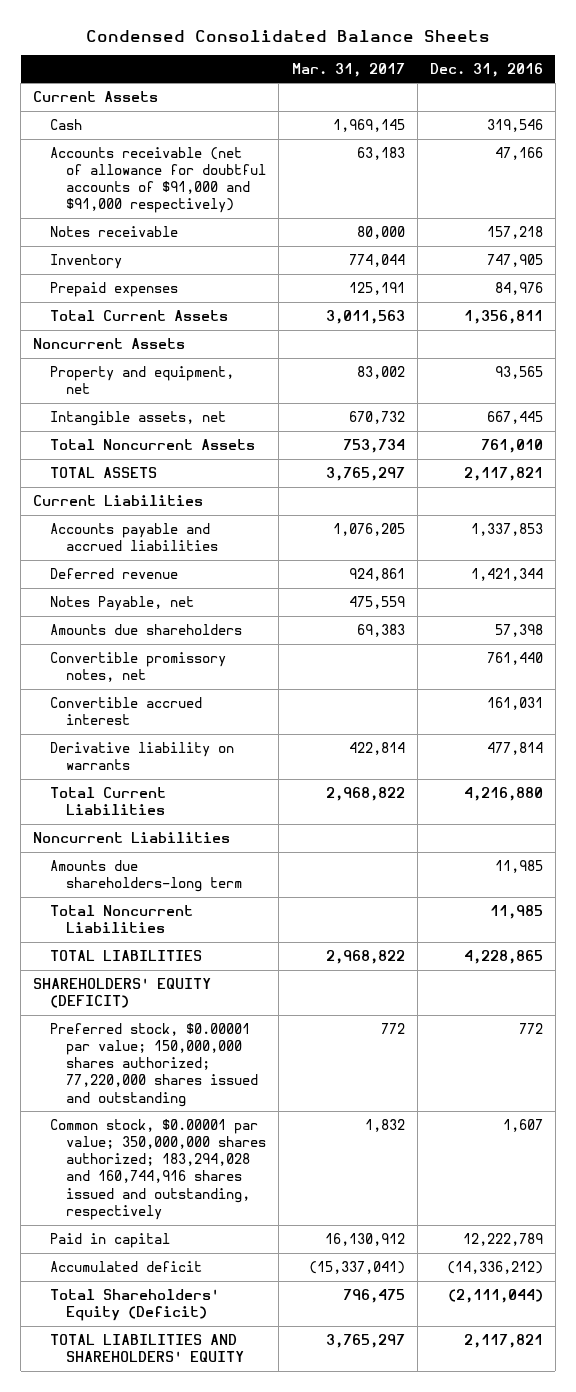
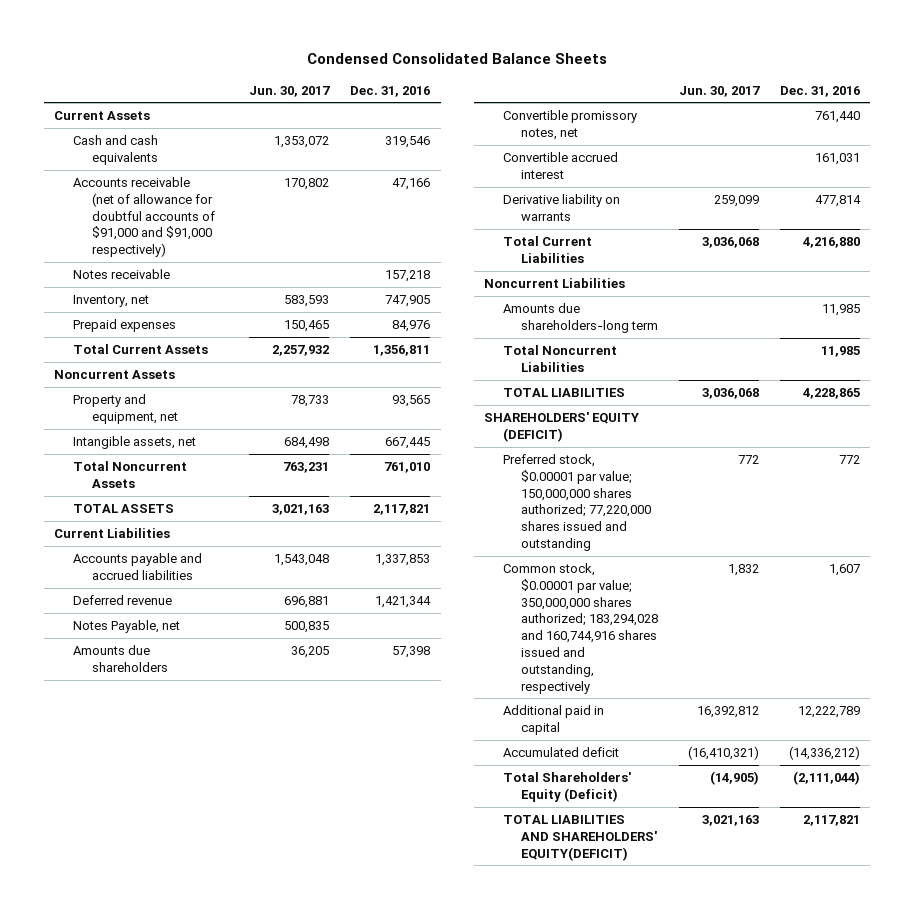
[291,62,405,77] Mar. 31, 2017 -> none
none -> [249,85,331,97] Jun. 30, 2017
[49,118,82,130] Cash -> [72,135,158,165] Cash and cash equivalents
[49,253,122,269] Inventory -> [72,295,149,308] Inventory, net
[49,1232,170,1248] Paid in capital -> [502,705,604,735] Additional paid in capital
[49,1333,245,1363] TOTAL LIABILITIES AND SHAREHOLDERS' EQUITY -> [502,815,658,861] TOTAL LIABILITIES AND SHAREHOLDERS' EQUITY(DEFICIT)

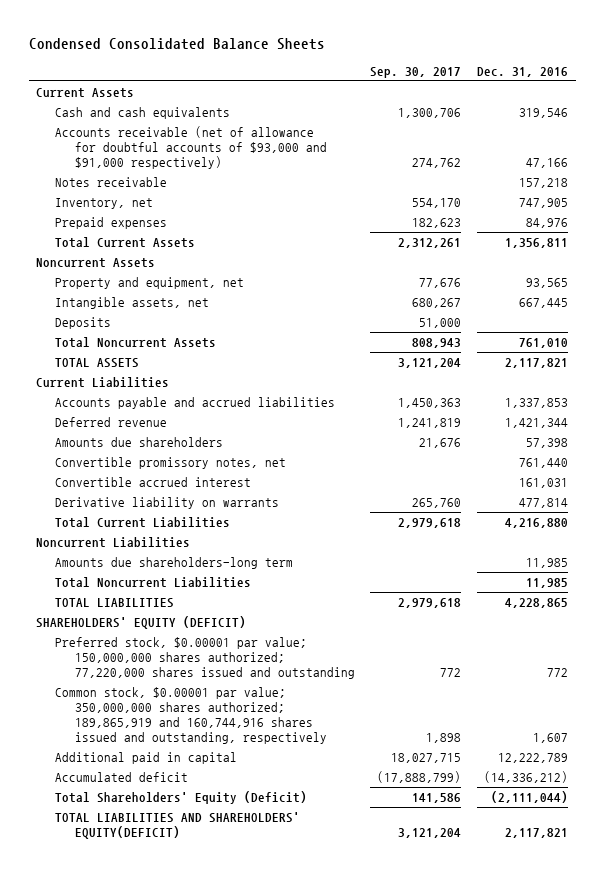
[249,85,331,97] Jun. 30, 2017 -> none
none -> [370,66,462,78] Sep. 30, 2017
[72,177,215,258] Accounts receivable (net of allowance for doubtful accounts of $91,000 and $91,000 respectively) -> [55,126,327,170] Accounts receivable (net of allowance for doubtful accounts of $93,000 and $91,000 respectively)
none -> [55,317,112,330] Deposits
[72,620,180,634] Notes Payable, net -> none
[502,563,659,694] Common stock, $0.00001 par value; 350,000,000 shares authorized; 183,294,028 and 160,744,916 shares issued and outstanding, respectively -> [55,687,327,745] Common stock, $0.00001 par value; 350,000,000 shares authorized; 189,865,919 and 160,744,916 shares issued and outstanding, respectively

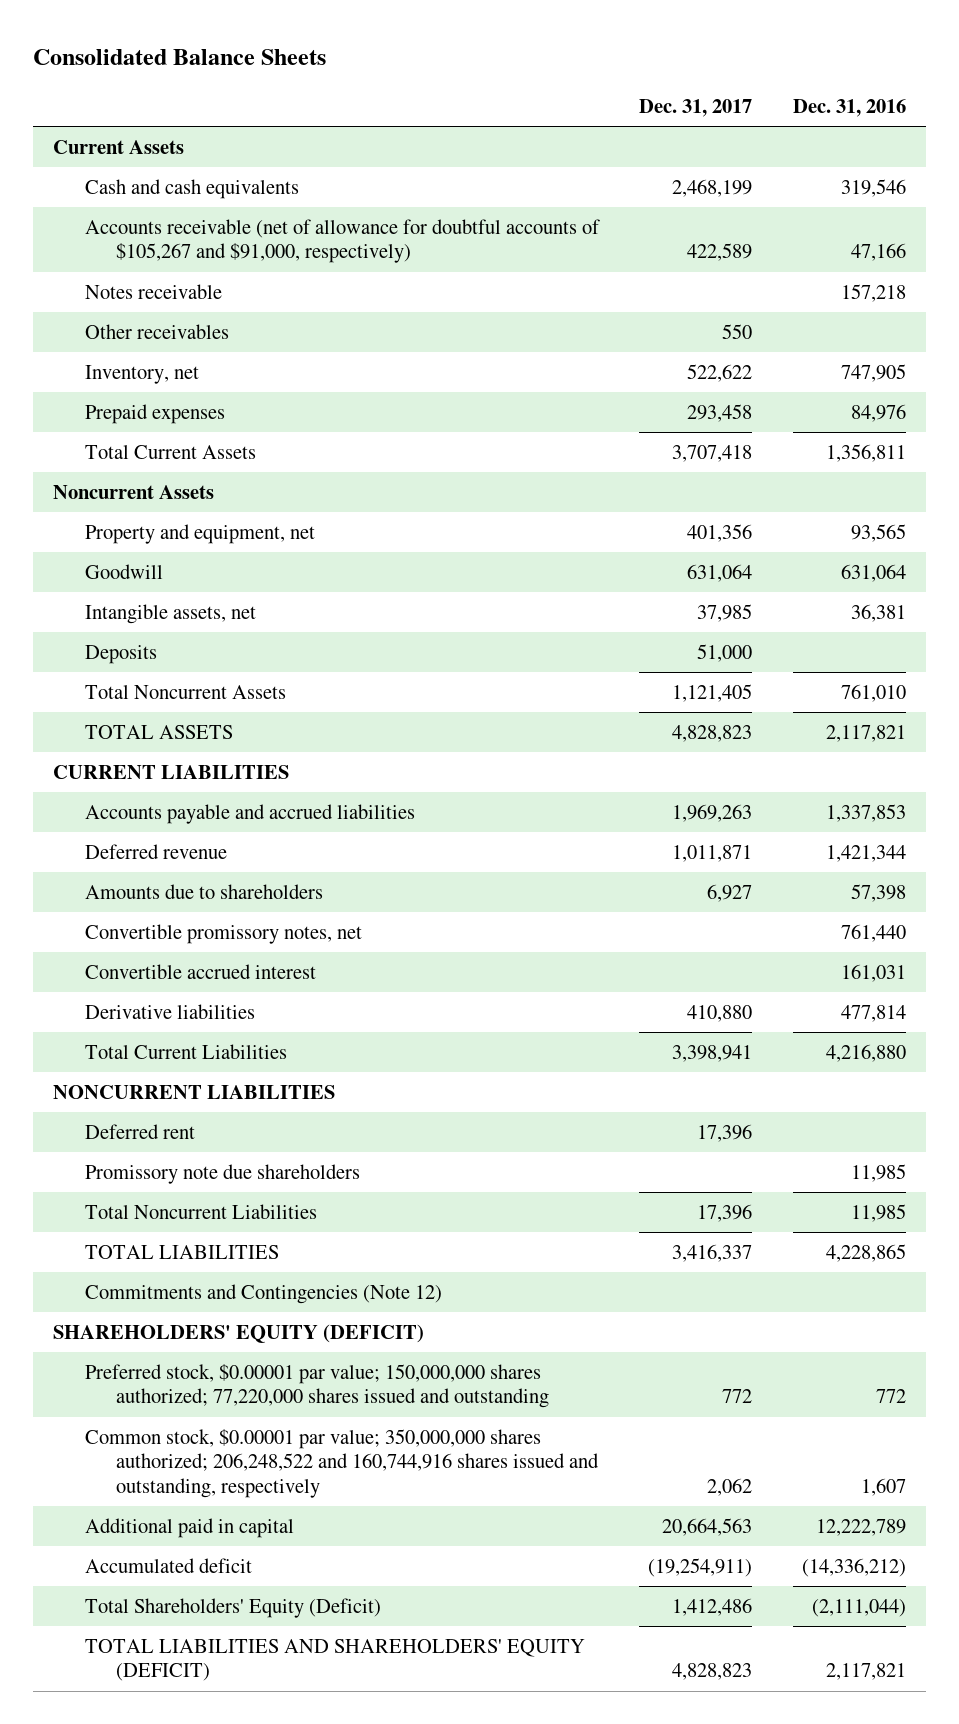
[28,37,325,50] Condensed Consolidated Balance Sheets -> [33,49,327,66] Consolidated Balance Sheets
[370,66,462,78] Sep. 30, 2017 -> none
none -> [639,98,753,117] Dec. 31, 2017
[55,126,327,170] Accounts receivable (net of allowance for doubtful accounts of $93,000 and $91,000 respectively) -> [84,218,600,264] Accounts receivable (net of allowance for doubtful accounts of $105,267 and $91,000, respectively)
none -> [84,323,229,339] Other receivables
none -> [84,563,163,579] Goodwill
[518,298,568,309] 667,445 -> [850,603,906,622] 36,381
[36,377,170,389] Current Liabilities -> [53,764,290,779] CURRENT LIABILITIES
[55,437,224,448] Amounts due shareholders -> [84,883,323,899] Amounts due to shareholders
[55,497,280,510] Derivative liability on warrants -> [84,1003,255,1019] Derivative liabilities
[36,537,191,549] Noncurrent Liabilities -> [53,1084,336,1099] NONCURRENT LIABILITIES
none -> [84,1123,195,1139] Deferred rent
[55,557,294,570] Amounts due shareholders-long term -> [84,1163,360,1184] Promissory note due shareholders
none -> [84,1283,442,1304] Commitments and Contingencies (Note 12)
[55,687,327,745] Common stock, $0.00001 par value; 350,000,000 shares authorized; 189,865,919 and 160,744,916 shares issued and outstanding, respectively -> [84,1428,600,1498] Common stock, $0.00001 par value; 350,000,000 shares authorized; 206,248,522 and 160,744,916 shares issued and outstanding, respectively
[55,812,301,840] TOTAL LIABILITIES AND SHAREHOLDERS' EQUITY(DEFICIT) -> [84,1638,585,1682] TOTAL LIABILITIES AND SHAREHOLDERS' EQUITY (DEFICIT)

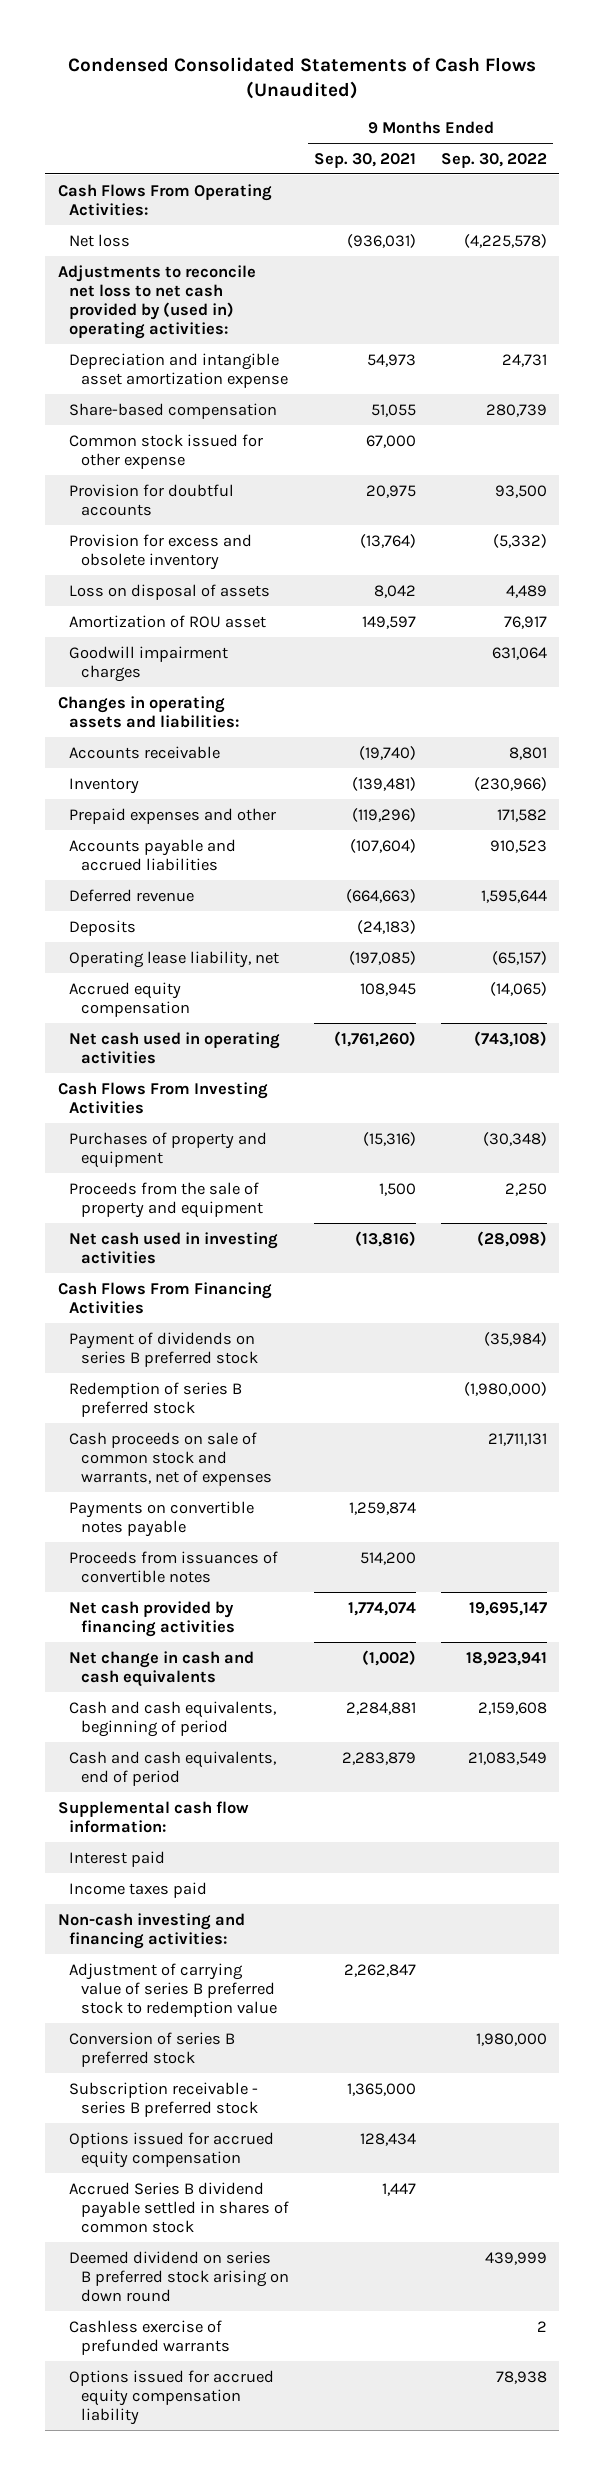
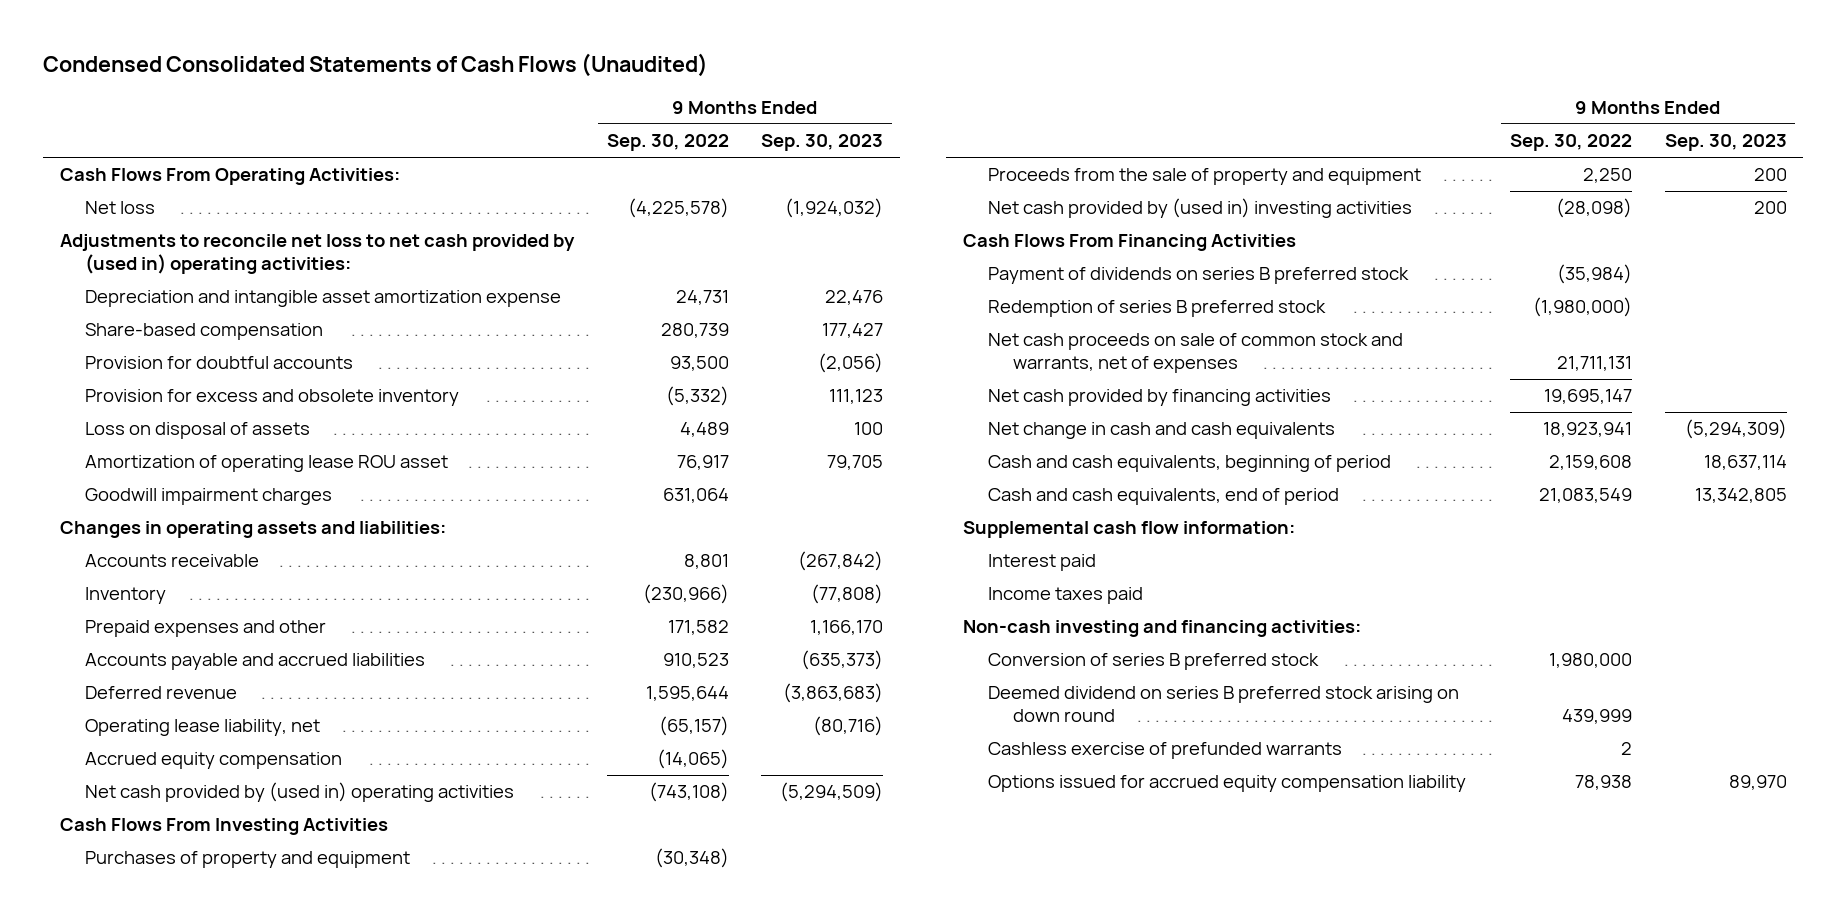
[314,152,417,168] Sep. 30, 2021 -> none
none -> [761,134,884,152] Sep. 30, 2023
[69,433,264,469] Common stock issued for other expense -> none
[69,614,267,628] Amortization of ROU asset -> [84,455,448,473] Amortization of operating lease ROU asset
[69,919,137,936] Deposits -> none
[69,1031,281,1064] Net cash used in operating activities -> [84,782,514,803] Net cash provided by (used in) operating activities
[69,1231,279,1264] Net cash used in investing activities -> [987,198,1412,219] Net cash provided by (used in) investing activities
[69,1500,255,1537] Payments on convertible notes payable -> none
[69,1550,279,1583] Proceeds from issuances of convertible notes -> none
[69,1431,273,1486] Cash proceeds on sale of common stock and warrants, net of expenses -> [987,333,1403,373] Net cash proceeds on sale of common stock and warrants, net of expenses
[69,1962,278,2017] Adjustment of carrying value of series B preferred stock to redemption value -> none
[69,2081,259,2117] Subscription receivable - series B preferred stock -> none
[69,2131,275,2168] Options issued for accrued equity compensation -> none
[69,2181,290,2233] Accrued Series B dividend payable settled in shares of common stock -> none

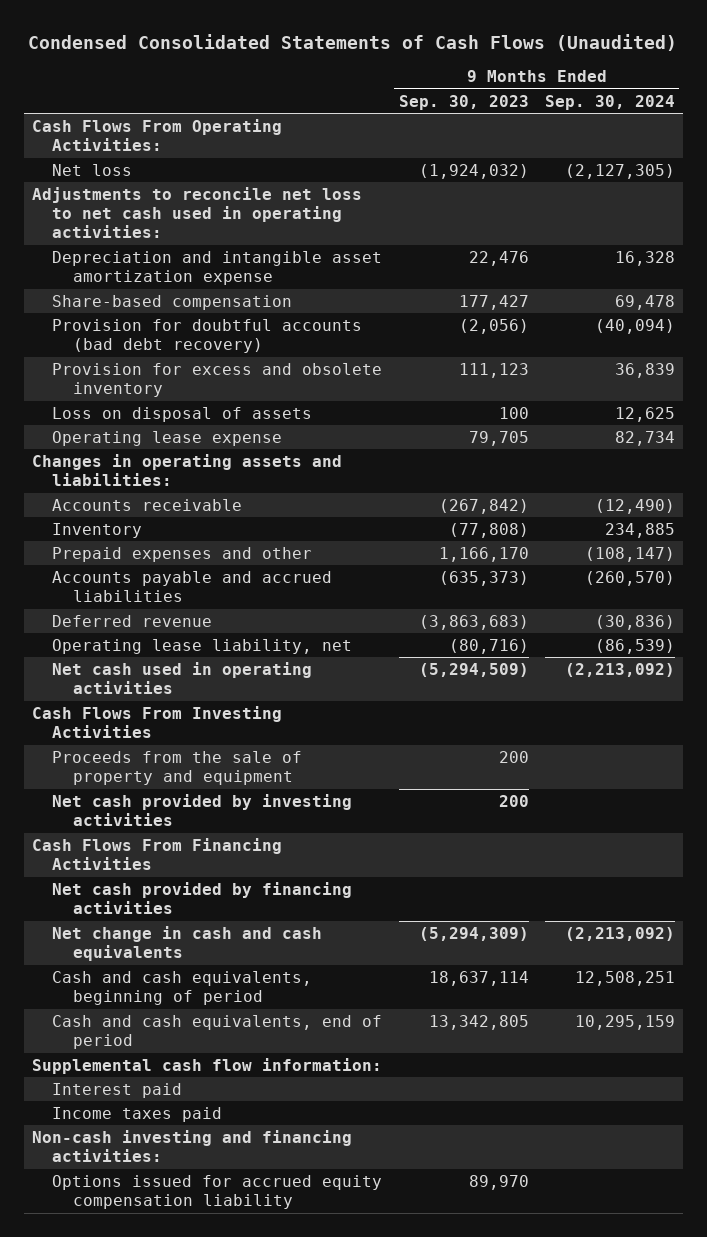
[606,134,729,152] Sep. 30, 2022 -> none
none -> [544,94,675,110] Sep. 30, 2024
[59,234,575,274] Adjustments to reconcile net loss to net cash provided by (used in) operating activities: -> [32,186,363,239] Adjustments to reconcile net loss to net cash used in operating activities:
[84,356,353,370] Provision for doubtful accounts -> [52,318,363,354] Provision for doubtful accounts (bad debt recovery)
[84,488,332,506] Goodwill impairment charges -> none
[84,455,448,473] Amortization of operating lease ROU asset -> [52,430,283,446] Operating lease expense
[84,752,342,770] Accrued equity compensation -> none
[84,782,514,803] Net cash provided by (used in) operating activities -> [52,661,313,695] Net cash used in operating activities
[84,851,410,869] Purchases of property and equipment -> none
[987,198,1412,219] Net cash provided by (used in) investing activities -> [52,793,353,827] Net cash provided by investing activities
[987,267,1409,285] Payment of dividends on series B preferred stock -> none
[987,300,1326,318] Redemption of series B preferred stock -> none
[987,333,1403,373] Net cash proceeds on sale of common stock and warrants, net of expenses -> none
[987,653,1319,671] Conversion of series B preferred stock -> none
[987,686,1459,722] Deemed dividend on series B preferred stock arising on down round -> none
[987,742,1342,760] Cashless exercise of prefunded warrants -> none

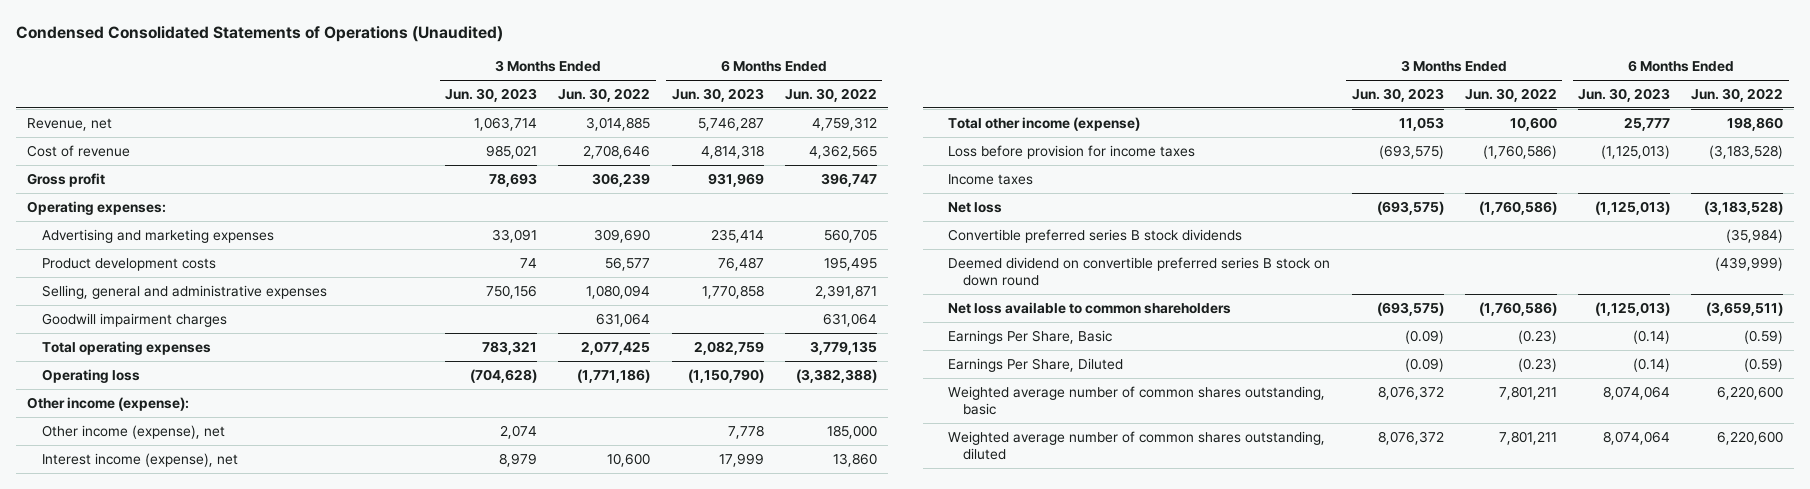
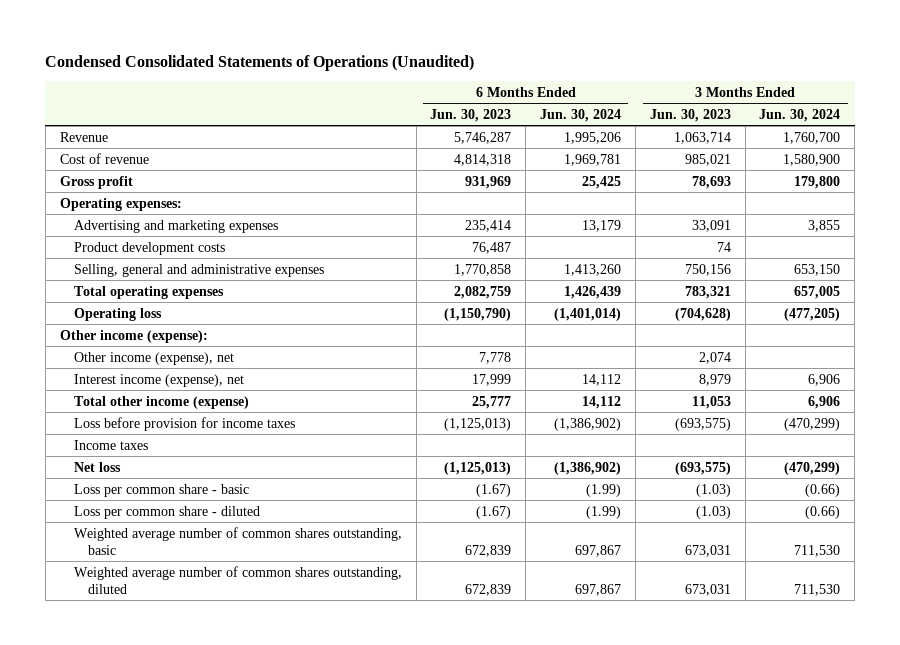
[558,87,651,102] Jun. 30, 2022 -> none
[785,87,878,102] Jun. 30, 2022 -> none
none -> [540,108,622,122] Jun. 30, 2024
none -> [759,108,841,122] Jun. 30, 2024
[27,117,113,131] Revenue, net -> [59,131,108,142] Revenue
[41,312,227,327] Goodwill impairment charges -> none
[948,228,1243,243] Convertible preferred series B stock dividends -> none
[948,256,1331,287] Deemed dividend on convertible preferred series B stock on down round -> none
[948,301,1232,314] Net loss available to common shareholders -> none
[948,329,1113,344] Earnings Per Share, Basic -> [73,483,249,497] Loss per common share - basic
[1404,329,1444,344] (0.09) -> [695,483,731,497] (1.03)
[1633,329,1671,344] (0.14) -> [476,483,512,497] (1.67)
[948,357,1124,372] Earnings Per Share, Diluted -> [73,505,260,519] Loss per common share - diluted
[1404,357,1444,372] (0.09) -> [695,505,731,519] (1.03)
[1633,357,1671,372] (0.14) -> [476,505,512,519] (1.67)
[1377,385,1444,400] 8,076,372 -> [684,544,731,557] 673,031
[1603,385,1671,400] 8,074,064 -> [465,544,512,557] 672,839
[1377,430,1444,445] 8,076,372 -> [684,583,731,596] 673,031
[1603,430,1671,445] 8,074,064 -> [465,583,512,596] 672,839

